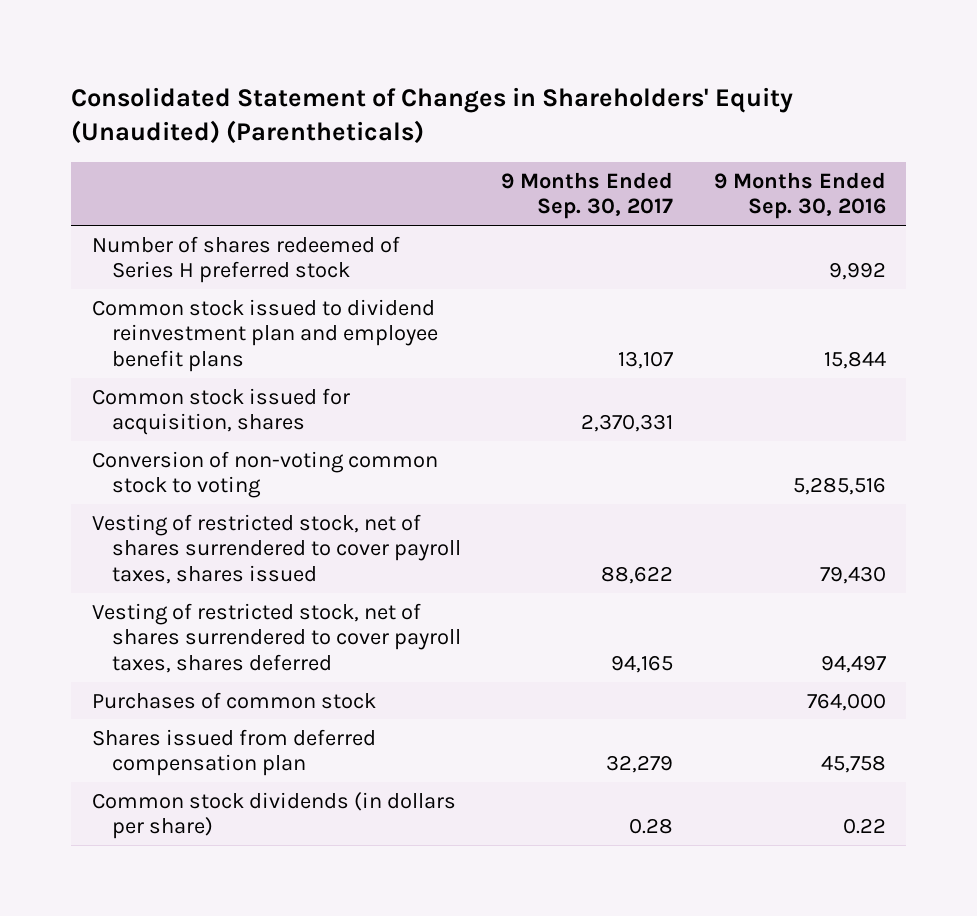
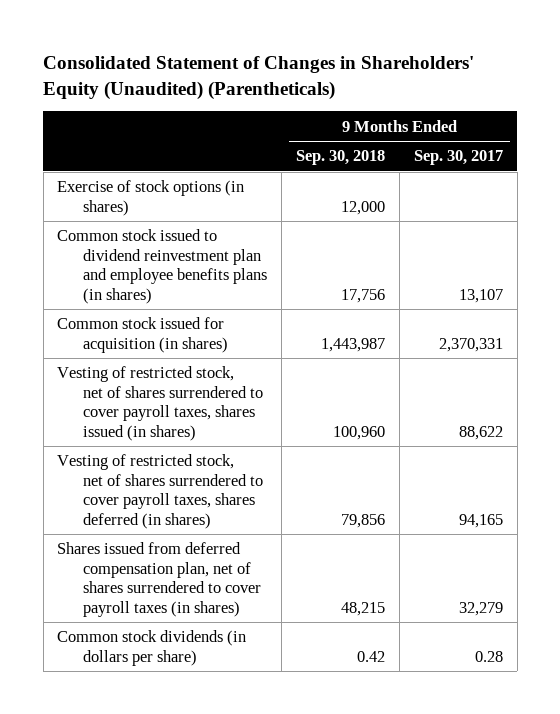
[713,171,886,220] 9 Months Ended Sep. 30, 2016 -> none
none -> [296,150,386,166] Sep. 30, 2018
[91,235,400,284] Number of shares redeemed of Series H preferred stock -> none
[91,450,438,499] Conversion of non-voting common stock to voting -> none
[91,691,376,709] Purchases of common stock -> none
none -> [57,180,245,216] Exercise of stock options (in shares)
[91,298,438,372] Common stock issued to dividend reinvestment plan and employee benefit plans -> [57,229,268,304] Common stock issued to dividend reinvestment plan and employee benefits plans (in shares)
[91,387,350,436] Common stock issued for acquisition, shares -> [57,317,229,353] Common stock issued for acquisition (in shares)
[91,513,461,584] Vesting of restricted stock, net of shares surrendered to cover payroll taxes, shares issued -> [57,366,264,441] Vesting of restricted stock, net of shares surrendered to cover payroll taxes, shares issued (in shares)
[91,602,461,673] Vesting of restricted stock, net of shares surrendered to cover payroll taxes, shares deferred -> [57,454,264,529] Vesting of restricted stock, net of shares surrendered to cover payroll taxes, shares deferred (in shares)
[91,728,376,777] Shares issued from deferred compensation plan -> [57,542,262,617] Shares issued from deferred compensation plan, net of shares surrendered to cover payroll taxes (in shares)

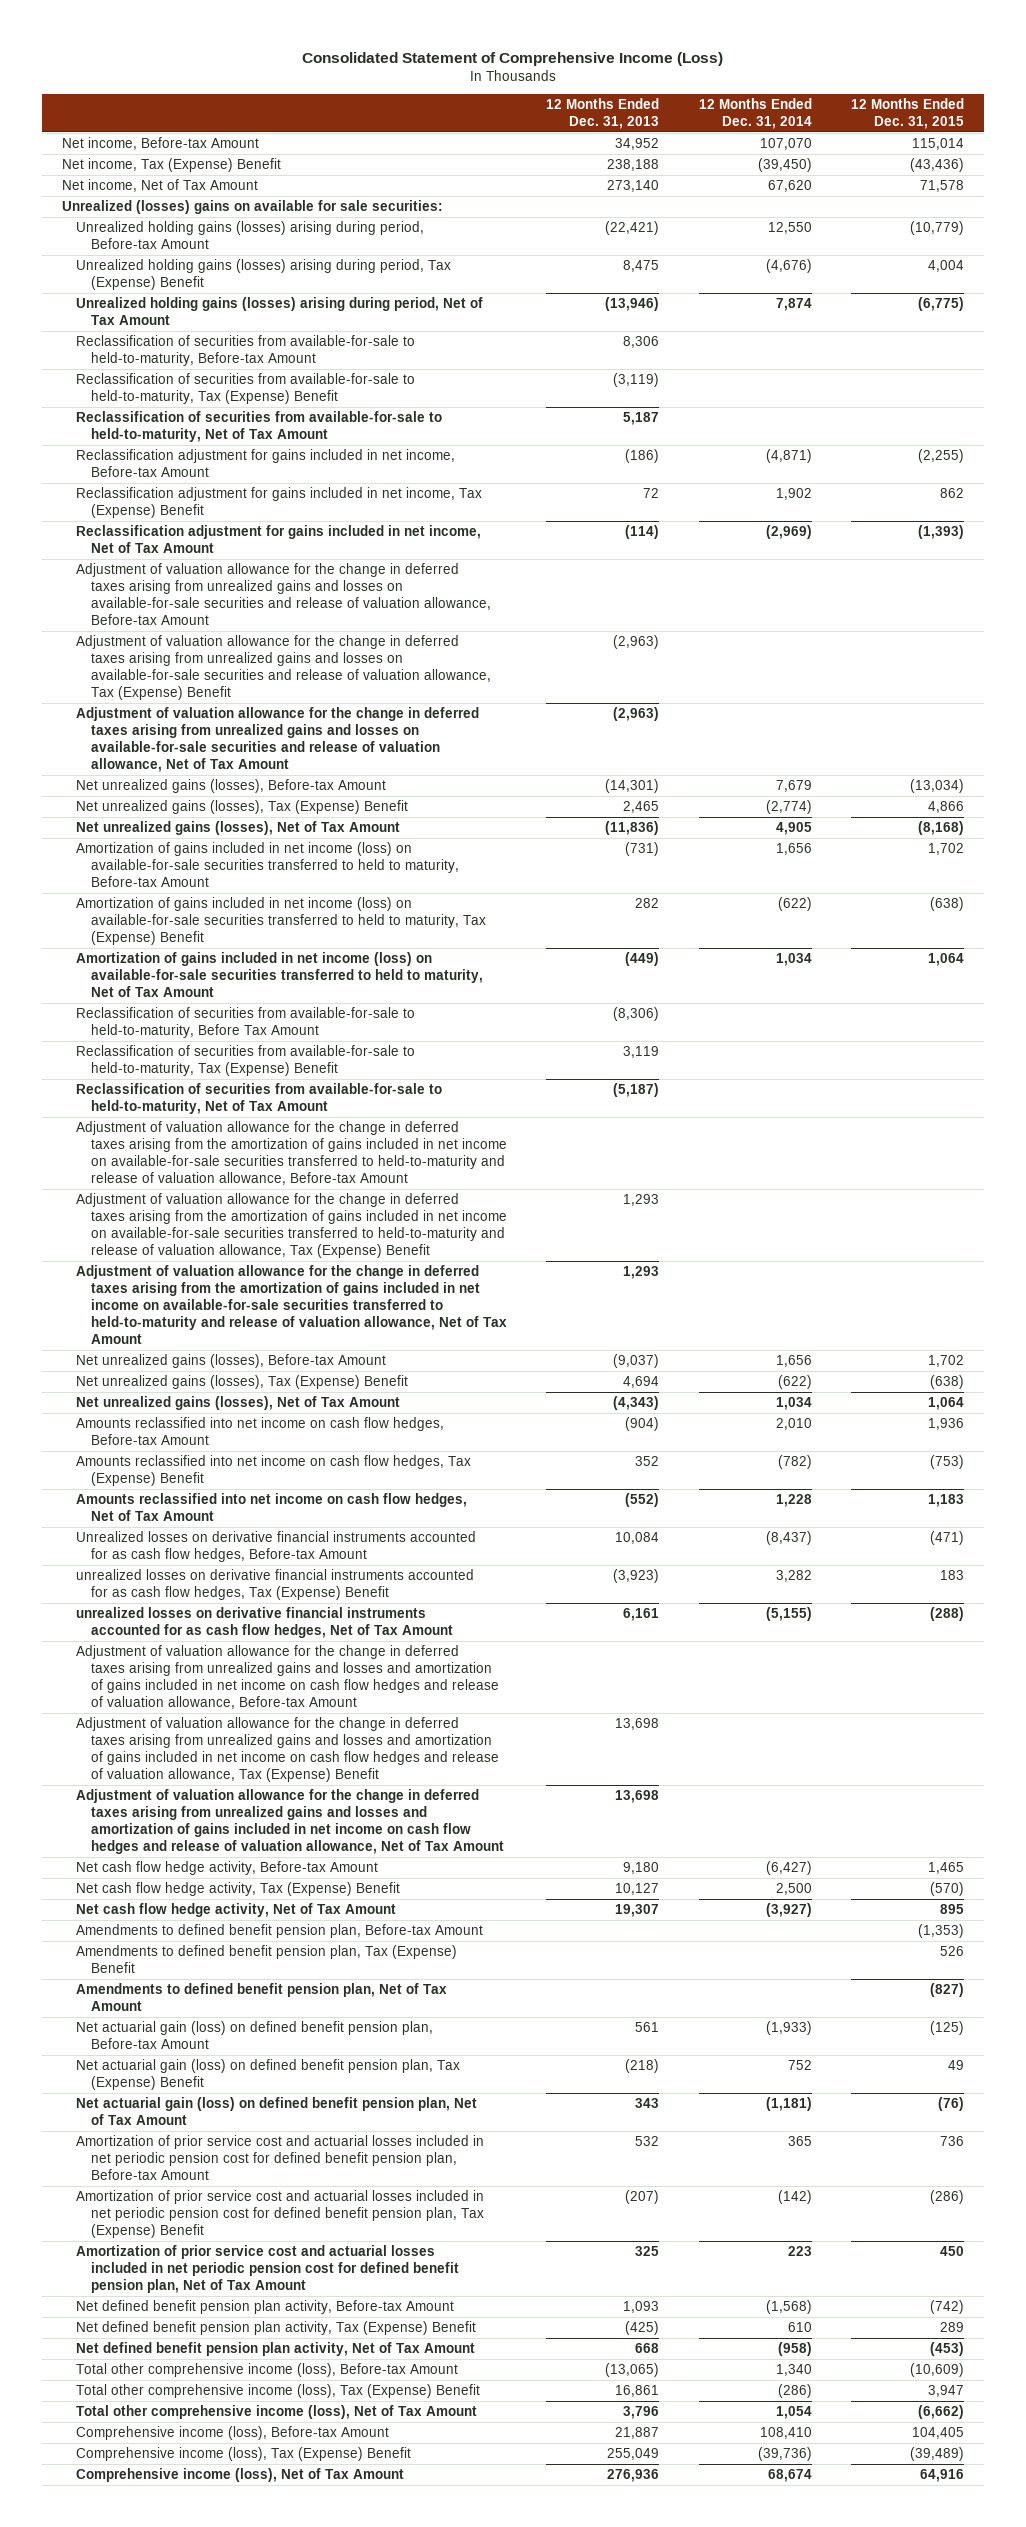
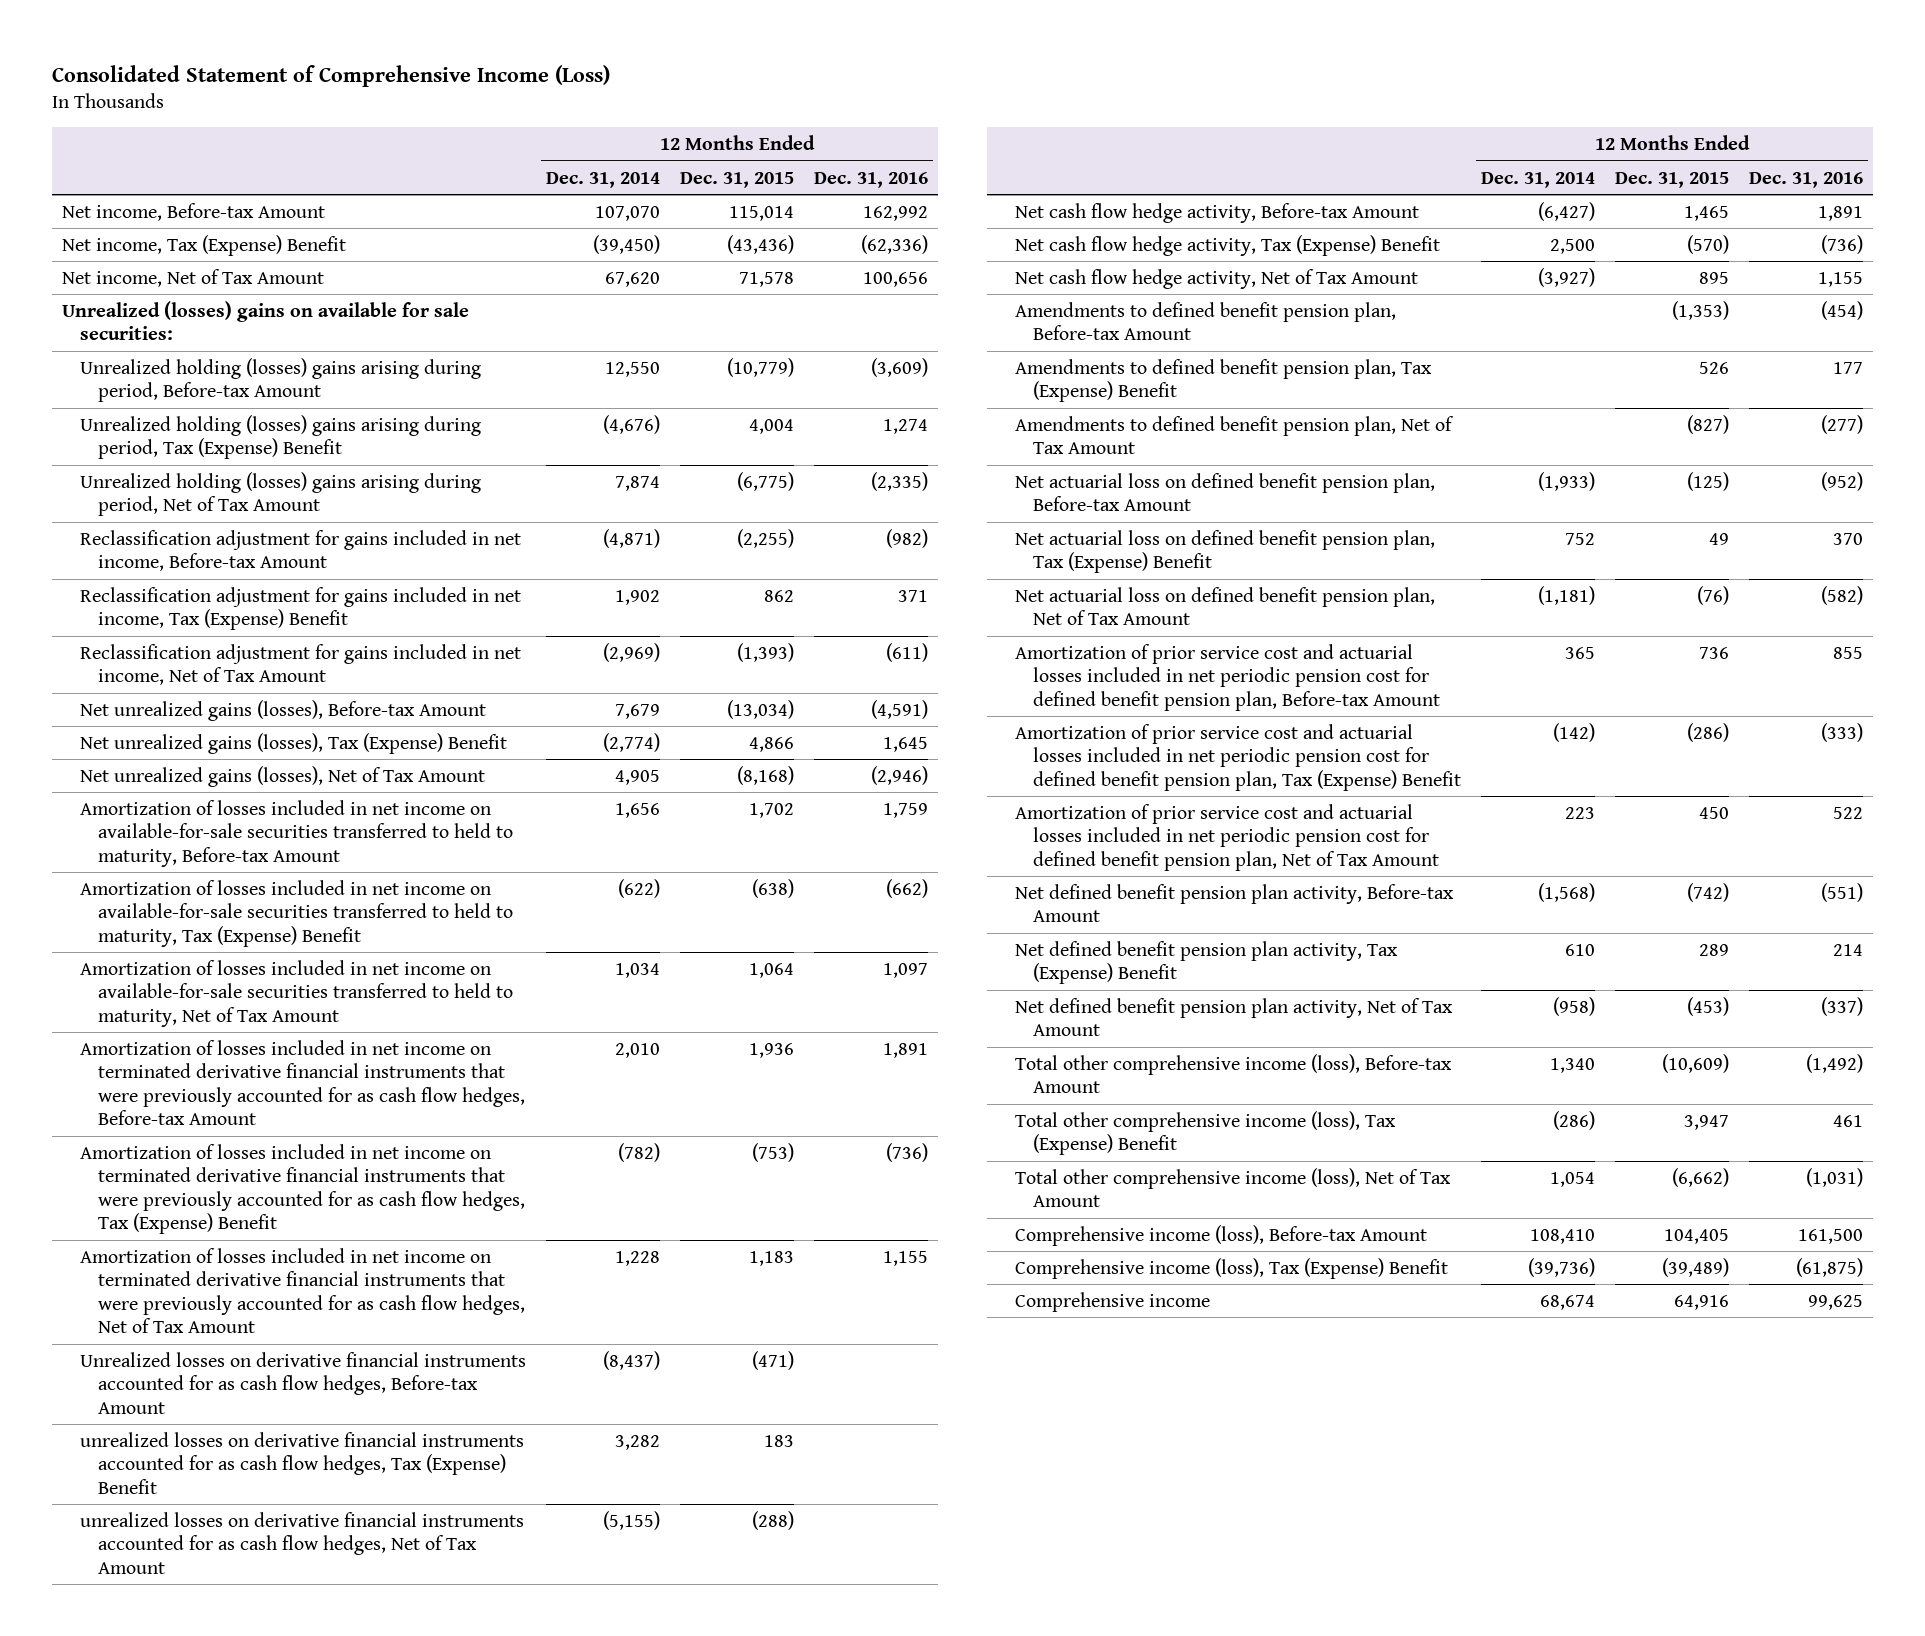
[546,98,660,130] 12 Months Ended Dec. 31, 2013 -> none
none -> [814,171,929,188] Dec. 31, 2016
[76,334,416,366] Reclassification of securities from available-for-sale to held-to-maturity, Before-tax Amount -> none
[76,372,416,404] Reclassification of securities from available-for-sale to held-to-maturity, Tax (Expense) Benefit -> none
[76,410,443,442] Reclassification of securities from available-for-sale to held-to-maturity, Net of Tax Amount -> none
[76,220,425,249] Unrealized holding gains (losses) arising during period, Before-tax Amount -> [80,357,482,403] Unrealized holding (losses) gains arising during period, Before-tax Amount
[76,258,452,290] Unrealized holding gains (losses) arising during period, Tax (Expense) Benefit -> [80,414,482,460] Unrealized holding (losses) gains arising during period, Tax (Expense) Benefit
[76,296,484,325] Unrealized holding gains (losses) arising during period, Net of Tax Amount -> [80,471,482,517] Unrealized holding (losses) gains arising during period, Net of Tax Amount
[76,562,491,626] Adjustment of valuation allowance for the change in deferred taxes arising from unrealized gains and losses on available-for-sale securities and release of valuation allowance, Before-tax Amount -> none
[76,634,491,701] Adjustment of valuation allowance for the change in deferred taxes arising from unrealized gains and losses on available-for-sale securities and release of valuation allowance, Tax (Expense) Benefit -> none
[76,706,480,773] Adjustment of valuation allowance for the change in deferred taxes arising from unrealized gains and losses on available-for-sale securities and release of valuation allowance, Net of Tax Amount -> none
[76,1006,416,1038] Reclassification of securities from available-for-sale to held-to-maturity, Before Tax Amount -> none
[76,1044,416,1076] Reclassification of securities from available-for-sale to held-to-maturity, Tax (Expense) Benefit -> none
[76,1082,443,1114] Reclassification of securities from available-for-sale to held-to-maturity, Net of Tax Amount -> none
[76,1120,507,1186] Adjustment of valuation allowance for the change in deferred taxes arising from the amortization of gains included in net income on available-for-sale securities transferred to held-to-maturity and release of valuation allowance, Before-tax Amount -> none
[76,1192,507,1259] Adjustment of valuation allowance for the change in deferred taxes arising from the amortization of gains included in net income on available-for-sale securities transferred to held-to-maturity and release of valuation allowance, Tax (Expense) Benefit -> none
[76,1264,507,1345] Adjustment of valuation allowance for the change in deferred taxes arising from the amortization of gains included in net income on available-for-sale securities transferred to held-to-maturity and release of valuation allowance, Net of Tax Amount -> none
[76,1353,387,1368] Net unrealized gains (losses), Before-tax Amount -> none
[76,1374,409,1389] Net unrealized gains (losses), Tax (Expense) Benefit -> none
[76,1395,401,1410] Net unrealized gains (losses), Net of Tax Amount -> none
[76,841,459,888] Amortization of gains included in net income (loss) on available-for-sale securities transferred to held to maturity, Before-tax Amount -> [80,799,514,867] Amortization of losses included in net income on available-for-sale securities transferred to held to maturity, Before-tax Amount
[76,896,486,946] Amortization of gains included in net income (loss) on available-for-sale securities transferred to held to maturity, Tax (Expense) Benefit -> [80,879,514,947] Amortization of losses included in net income on available-for-sale securities transferred to held to maturity, Tax (Expense) Benefit
[76,951,483,998] Amortization of gains included in net income (loss) on available-for-sale securities transferred to held to maturity, Net of Tax Amount -> [80,959,514,1027] Amortization of losses included in net income on available-for-sale securities transferred to held to maturity, Net of Tax Amount
[76,1416,445,1445] Amounts reclassified into net income on cash flow hedges, Before-tax Amount -> [80,1039,526,1126] Amortization of losses included in net income on terminated derivative financial instruments that were previously accounted for as cash flow hedges, Before-tax Amount
[76,1454,472,1486] Amounts reclassified into net income on cash flow hedges, Tax (Expense) Benefit -> [80,1143,526,1235] Amortization of losses included in net income on terminated derivative financial instruments that were previously accounted for as cash flow hedges, Tax (Expense) Benefit
[76,1492,468,1521] Amounts reclassified into net income on cash flow hedges, Net of Tax Amount -> [80,1247,526,1334] Amortization of losses included in net income on terminated derivative financial instruments that were previously accounted for as cash flow hedges, Net of Tax Amount
[76,1644,499,1710] Adjustment of valuation allowance for the change in deferred taxes arising from unrealized gains and losses and amortization of gains included in net income on cash flow hedges and release of valuation allowance, Before-tax Amount -> none
[76,1716,499,1783] Adjustment of valuation allowance for the change in deferred taxes arising from unrealized gains and losses and amortization of gains included in net income on cash flow hedges and release of valuation allowance, Tax (Expense) Benefit -> none
[76,1788,504,1855] Adjustment of valuation allowance for the change in deferred taxes arising from unrealized gains and losses and amortization of gains included in net income on cash flow hedges and release of valuation allowance, Net of Tax Amount -> none
[76,2020,434,2049] Net actuarial gain (loss) on defined benefit pension plan, Before-tax Amount -> [1014,472,1435,512] Net actuarial loss on defined benefit pension plan, Before-tax Amount
[76,2058,461,2090] Net actuarial gain (loss) on defined benefit pension plan, Tax (Expense) Benefit -> [1014,529,1435,574] Net actuarial loss on defined benefit pension plan, Tax (Expense) Benefit
[76,2096,478,2125] Net actuarial gain (loss) on defined benefit pension plan, Net of Tax Amount -> [1014,586,1435,626] Net actuarial loss on defined benefit pension plan, Net of Tax Amount
[76,2467,405,2482] Comprehensive income (loss), Net of Tax Amount -> [1014,1291,1210,1312] Comprehensive income

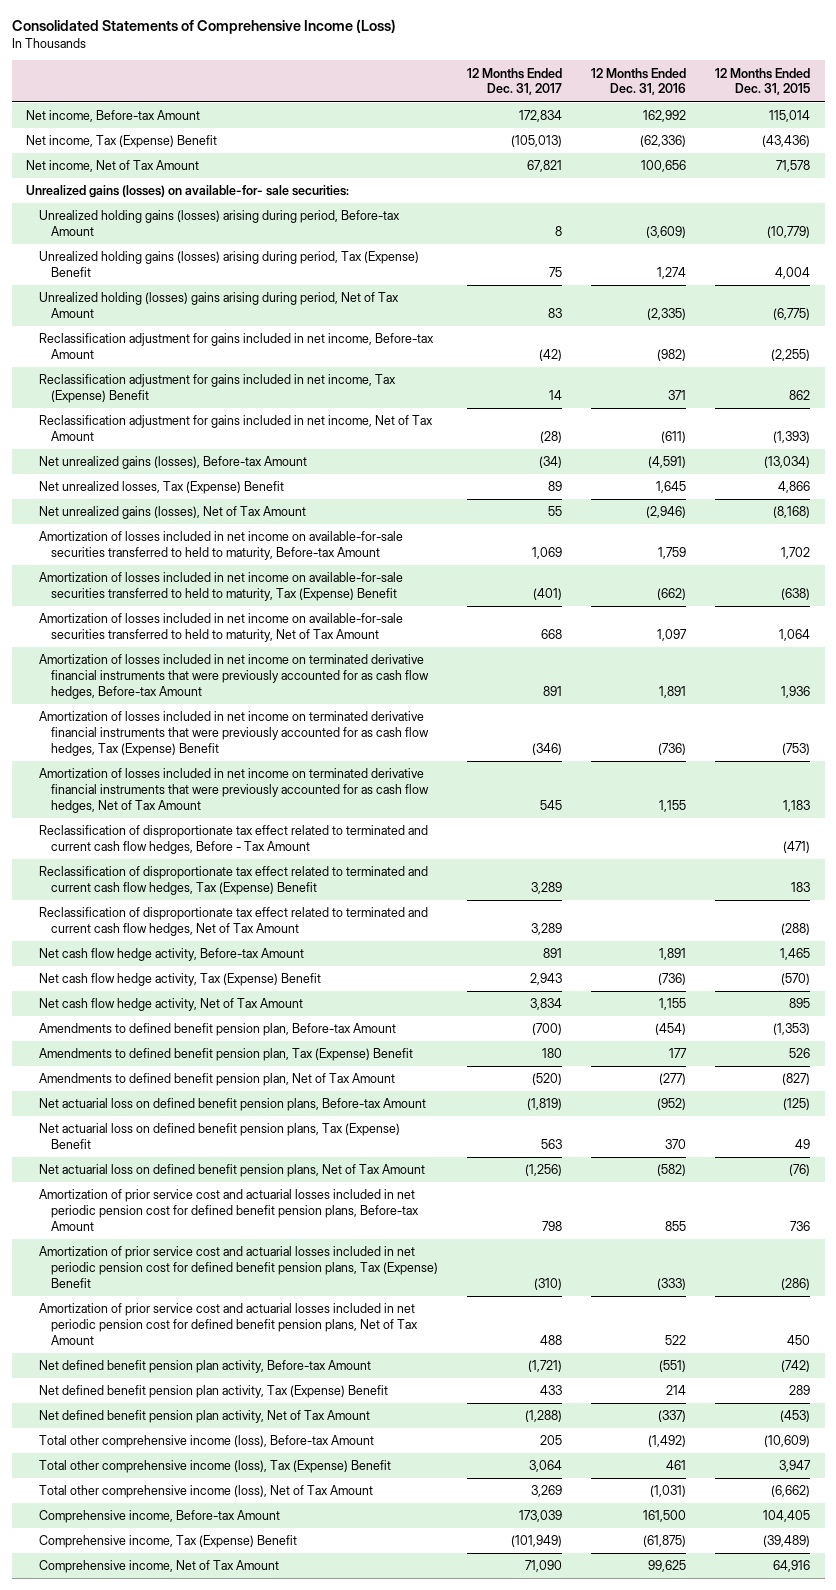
[52,65,611,88] Consolidated Statement of Comprehensive Income (Loss) -> [11,18,396,34] Consolidated Statements of Comprehensive Income (Loss)
[546,171,661,188] Dec. 31, 2014 -> none
none -> [467,67,563,96] 12 Months Ended Dec. 31, 2017
[62,300,470,341] Unrealized (losses) gains on available for sale securities: -> [25,185,349,199] Unrealized gains (losses) on available-for- sale securities:
[80,357,482,403] Unrealized holding (losses) gains arising during period, Before-tax Amount -> [38,210,400,237] Unrealized holding gains (losses) arising during period, Before-tax Amount
[80,414,482,460] Unrealized holding (losses) gains arising during period, Tax (Expense) Benefit -> [38,251,419,278] Unrealized holding gains (losses) arising during period, Tax (Expense) Benefit
[80,732,508,754] Net unrealized gains (losses), Tax (Expense) Benefit -> [38,481,284,495] Net unrealized losses, Tax (Expense) Benefit
[80,1351,527,1414] Unrealized losses on derivative financial instruments accounted for as cash flow hedges, Before-tax Amount -> [38,825,428,855] Reclassification of disproportionate tax effect related to terminated and current cash flow hedges, Before - Tax Amount
[80,1431,525,1494] unrealized losses on derivative financial instruments accounted for as cash flow hedges, Tax (Expense) Benefit -> [38,866,428,896] Reclassification of disproportionate tax effect related to terminated and current cash flow hedges, Tax (Expense) Benefit
[80,1511,525,1574] unrealized losses on derivative financial instruments accounted for as cash flow hedges, Net of Tax Amount -> [38,907,428,937] Reclassification of disproportionate tax effect related to terminated and current cash flow hedges, Net of Tax Amount
[1014,472,1435,512] Net actuarial loss on defined benefit pension plan, Before-tax Amount -> [38,1098,426,1112] Net actuarial loss on defined benefit pension plans, Before-tax Amount
[1014,529,1435,574] Net actuarial loss on defined benefit pension plan, Tax (Expense) Benefit -> [38,1123,400,1150] Net actuarial loss on defined benefit pension plans, Tax (Expense) Benefit
[1014,586,1435,626] Net actuarial loss on defined benefit pension plan, Net of Tax Amount -> [38,1164,425,1178] Net actuarial loss on defined benefit pension plans, Net of Tax Amount
[1014,643,1440,711] Amortization of prior service cost and actuarial losses included in net periodic pension cost for defined benefit pension plan, Before-tax Amount -> [38,1189,420,1231] Amortization of prior service cost and actuarial losses included in net periodic pension cost for defined benefit pension plans, Before-tax Amount
[1014,723,1461,791] Amortization of prior service cost and actuarial losses included in net periodic pension cost for defined benefit pension plan, Tax (Expense) Benefit -> [38,1246,439,1288] Amortization of prior service cost and actuarial losses included in net periodic pension cost for defined benefit pension plans, Tax (Expense) Benefit
[1014,803,1439,871] Amortization of prior service cost and actuarial losses included in net periodic pension cost for defined benefit pension plan, Net of Tax Amount -> [38,1303,419,1345] Amortization of prior service cost and actuarial losses included in net periodic pension cost for defined benefit pension plans, Net of Tax Amount
[1014,1224,1427,1246] Comprehensive income (loss), Before-tax Amount -> [38,1510,280,1524] Comprehensive income, Before-tax Amount
[1014,1257,1448,1279] Comprehensive income (loss), Tax (Expense) Benefit -> [38,1535,297,1549] Comprehensive income, Tax (Expense) Benefit
[1014,1291,1210,1312] Comprehensive income -> [38,1560,279,1574] Comprehensive income, Net of Tax Amount

